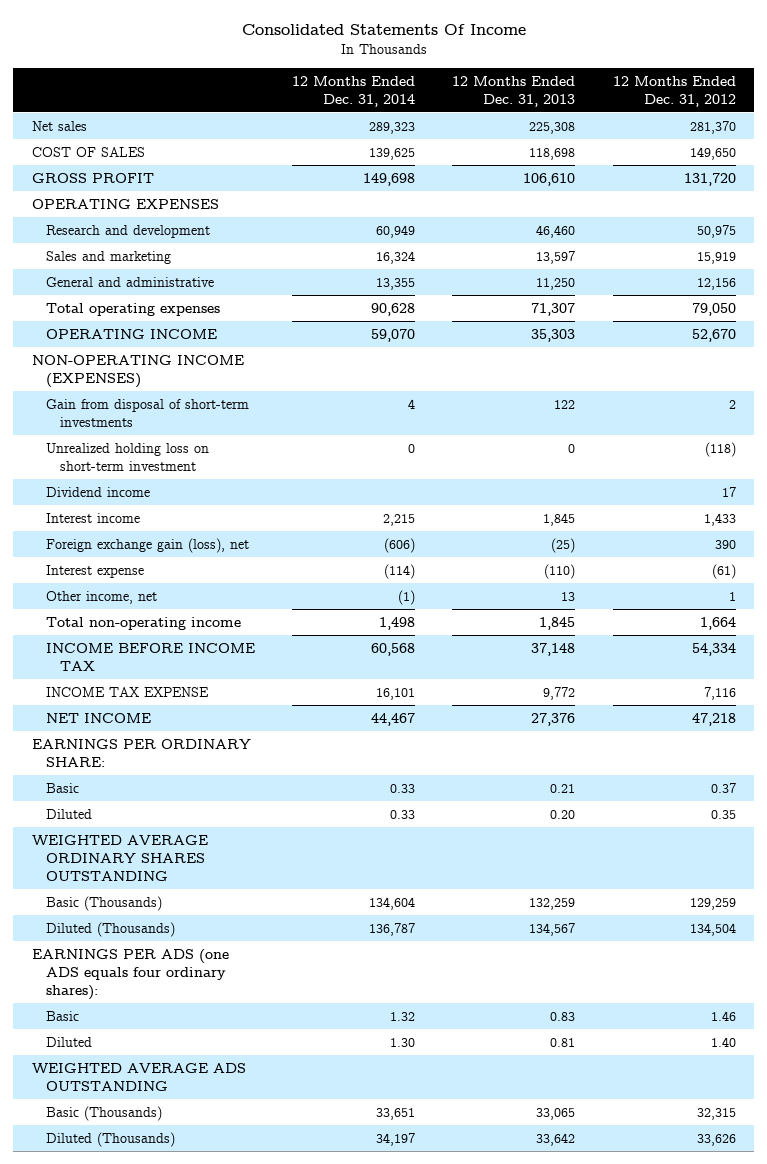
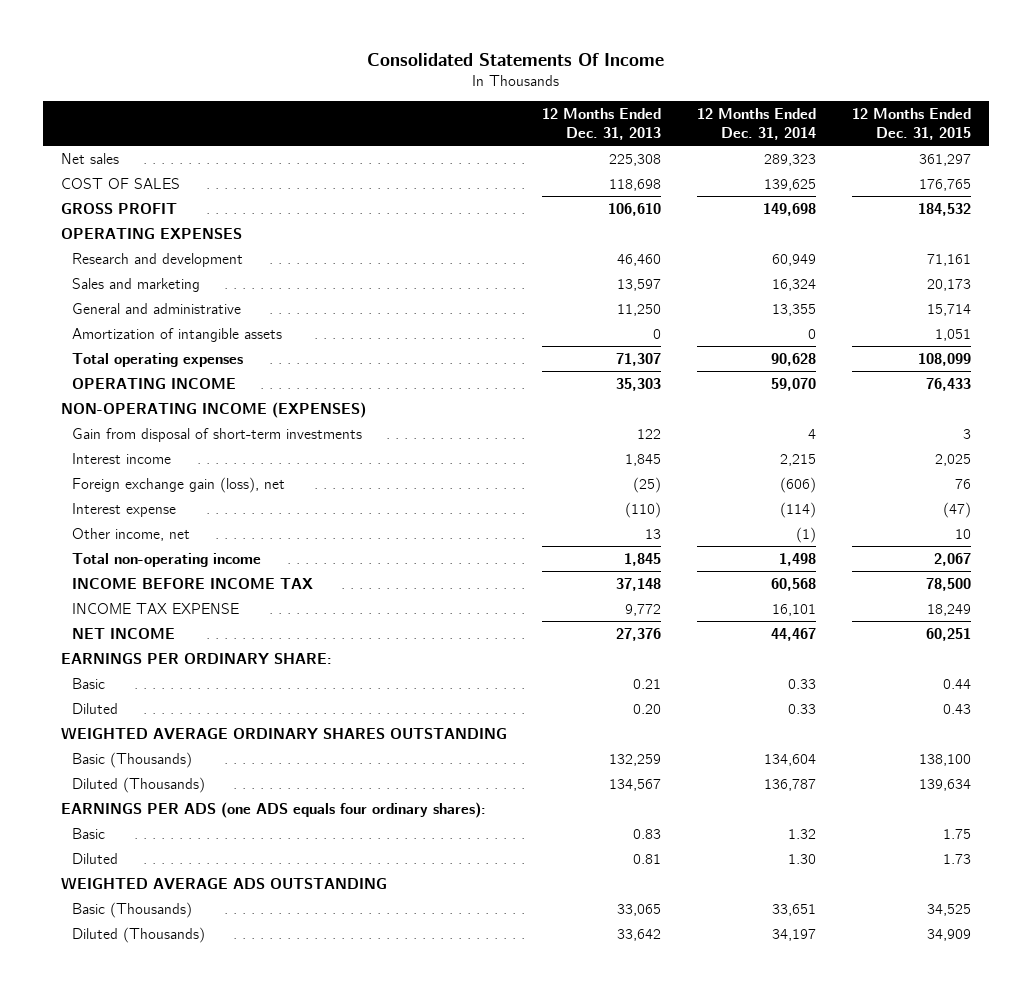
[612,75,736,107] 12 Months Ended Dec. 31, 2012 -> none
none -> [852,108,972,140] 12 Months Ended Dec. 31, 2015
none -> [72,327,283,342] Amortization of intangible assets
[45,442,209,471] Unrealized holding loss on short-term investment -> none
[45,486,150,497] Dividend income -> none

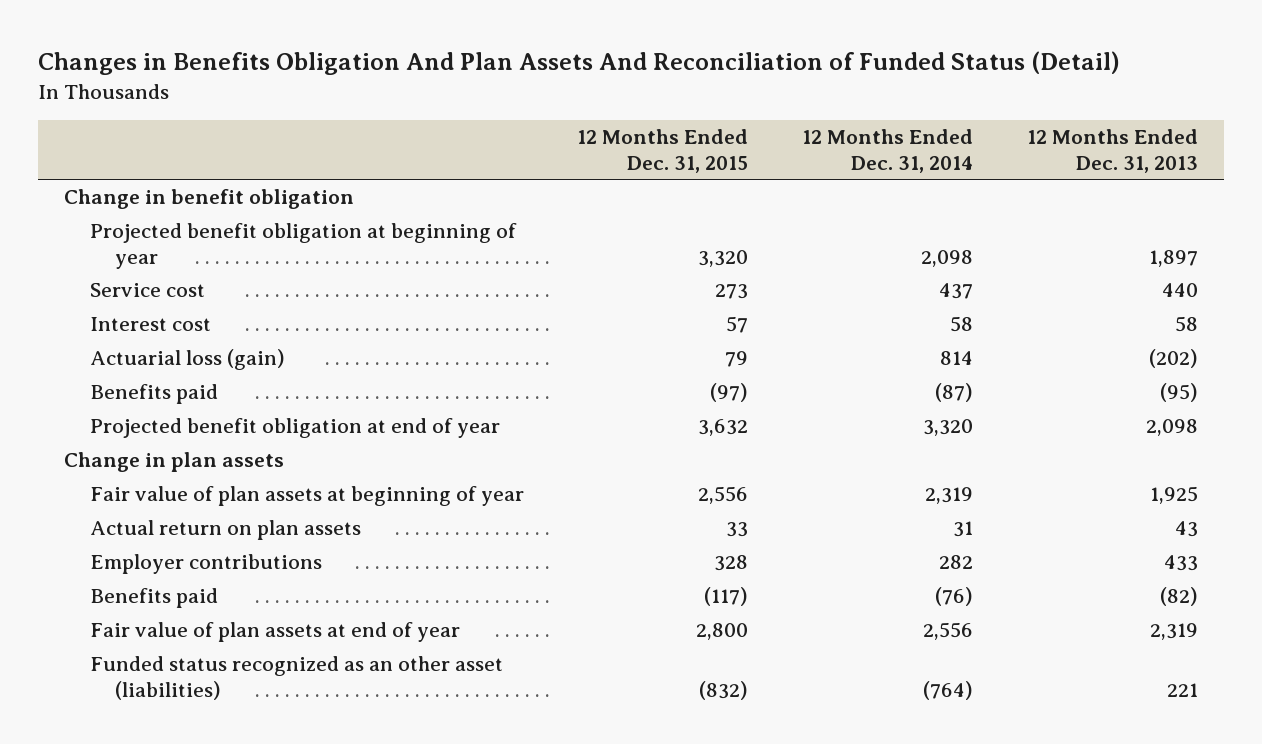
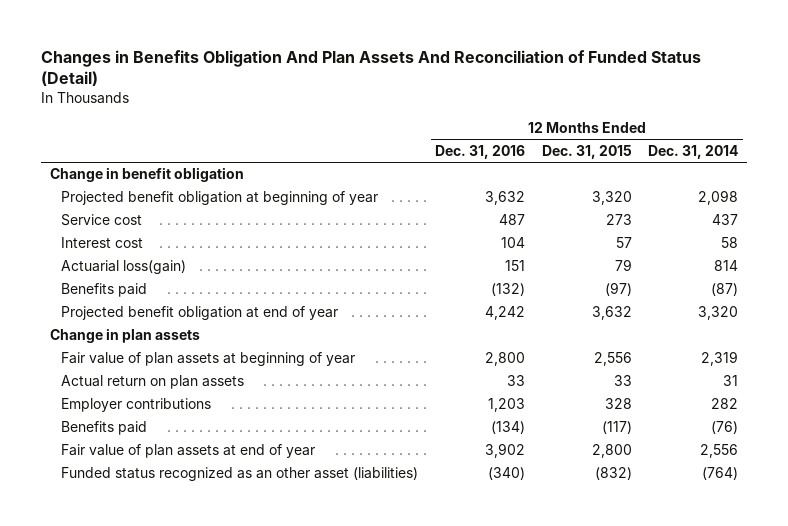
[1026,129,1198,174] 12 Months Ended Dec. 31, 2013 -> none
none -> [435,145,526,160] Dec. 31, 2016
[89,349,285,371] Actuarial loss (gain) -> [61,260,187,275] Actuarial loss(gain)

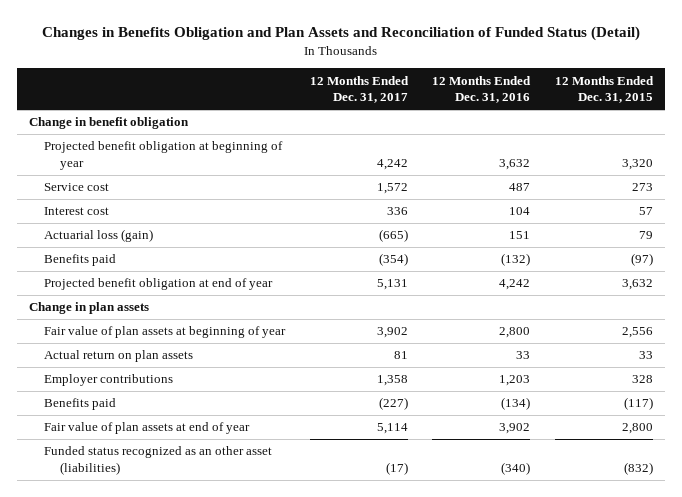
[41,49,702,87] Changes in Benefits Obligation And Plan Assets And Reconciliation of Funded Status (Detail) -> [41,26,640,42] Changes in Benefits Obligation and Plan Assets and Reconciliation of Funded Status (Detail)
[648,145,739,160] Dec. 31, 2014 -> none
none -> [309,75,409,104] 12 Months Ended Dec. 31, 2017
[61,260,187,275] Actuarial loss(gain) -> [44,229,154,243] Actuarial loss (gain)

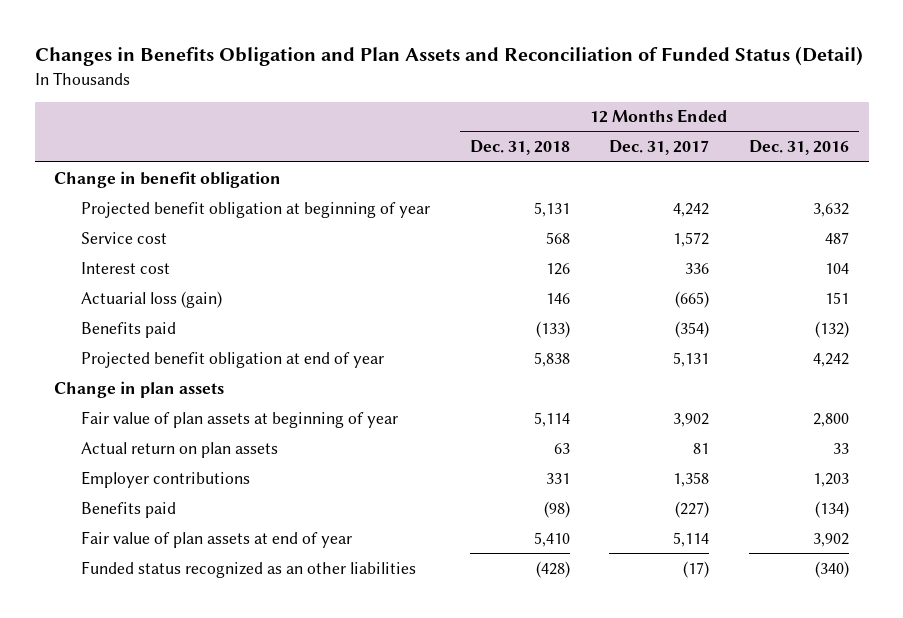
[554,75,654,104] 12 Months Ended Dec. 31, 2015 -> none
none -> [469,140,570,156] Dec. 31, 2018
[44,446,273,476] Funded status recognized as an other asset (liabilities) -> [81,560,417,578] Funded status recognized as an other liabilities

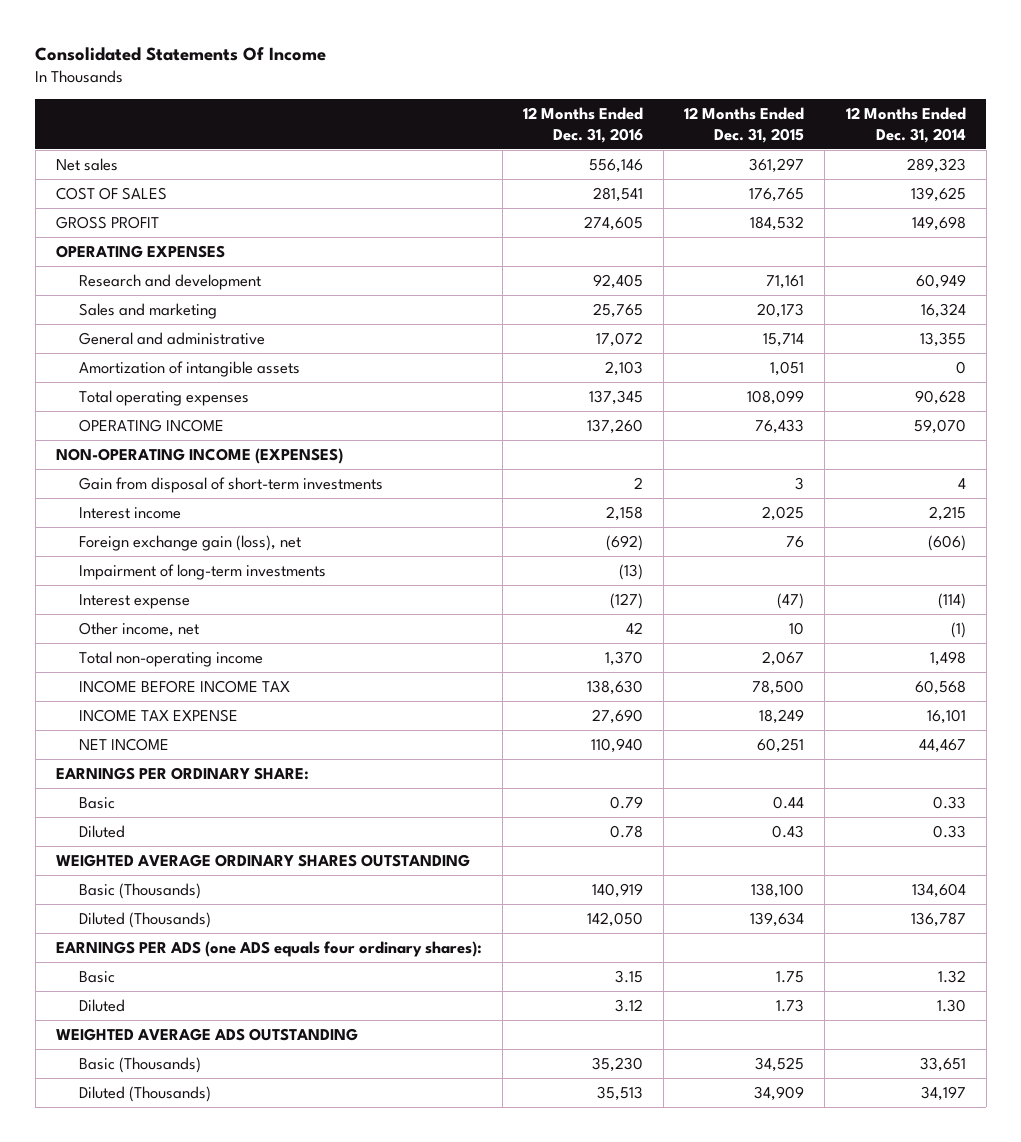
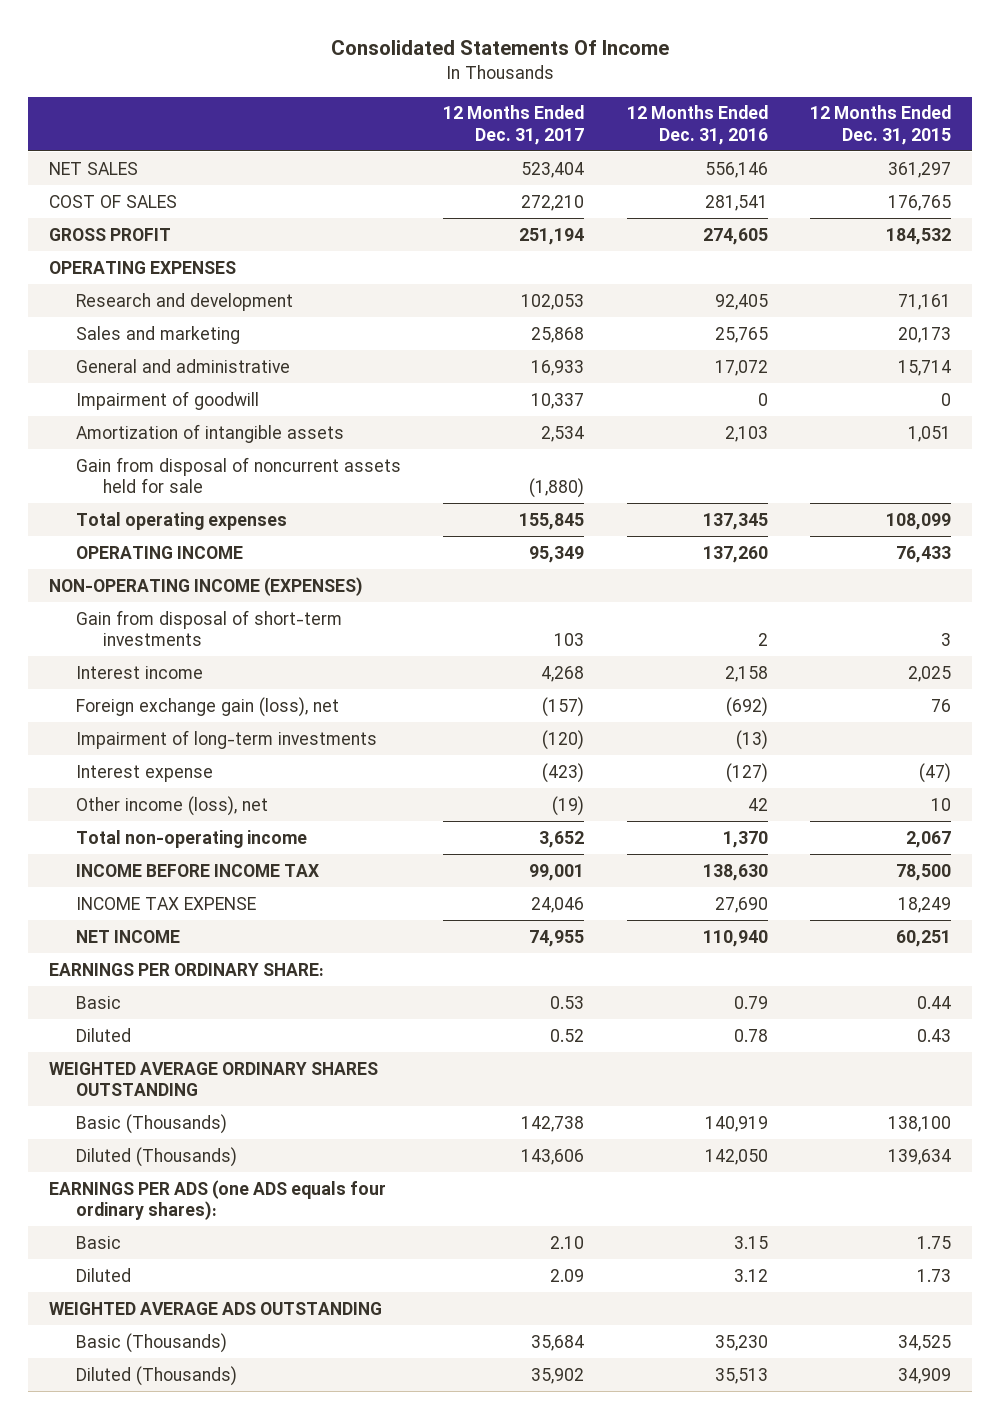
[845,106,966,143] 12 Months Ended Dec. 31, 2014 -> none
none -> [443,105,585,145] 12 Months Ended Dec. 31, 2017
[55,157,118,171] Net sales -> [49,161,139,175] NET SALES
none -> [76,390,260,410] Impairment of goodwill
none -> [76,456,402,493] Gain from disposal of noncurrent assets held for sale
[79,621,200,637] Other income, net -> [76,795,269,816] Other income (loss), net

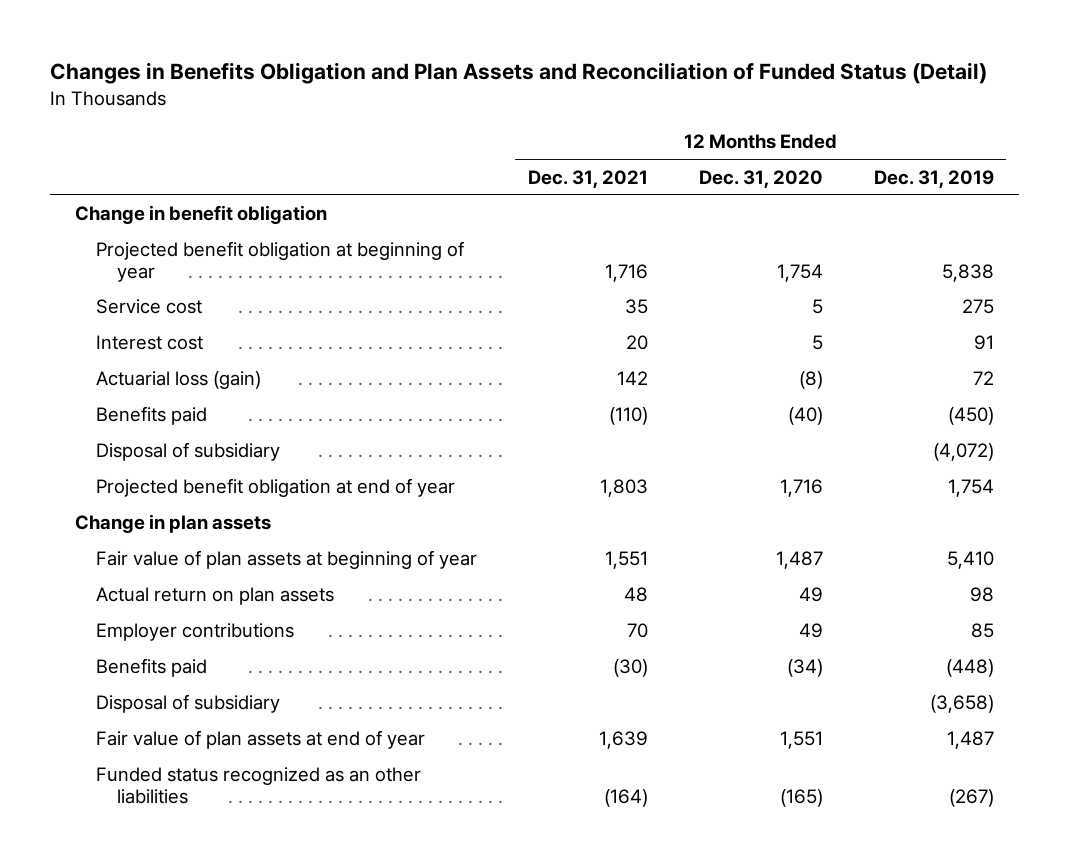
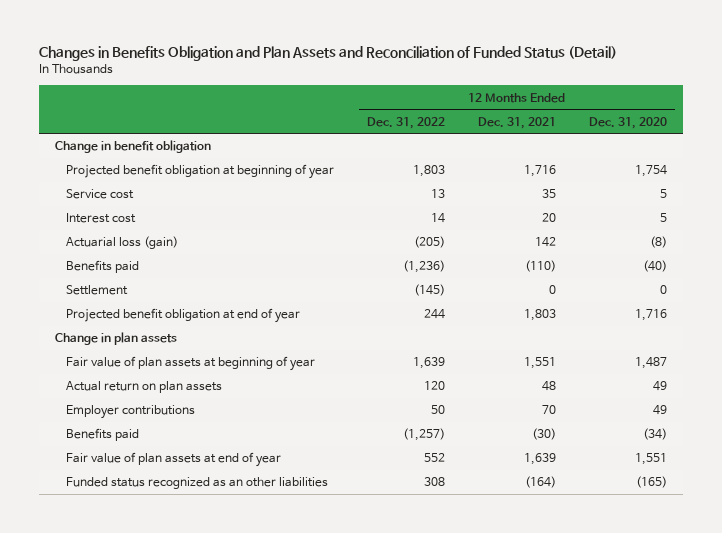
[873,169,994,188] Dec. 31, 2019 -> none
none -> [366,116,445,129] Dec. 31, 2022
[96,442,281,462] Disposal of subsidiary -> none
none -> [66,285,129,296] Settlement
[96,694,281,714] Disposal of subsidiary -> none

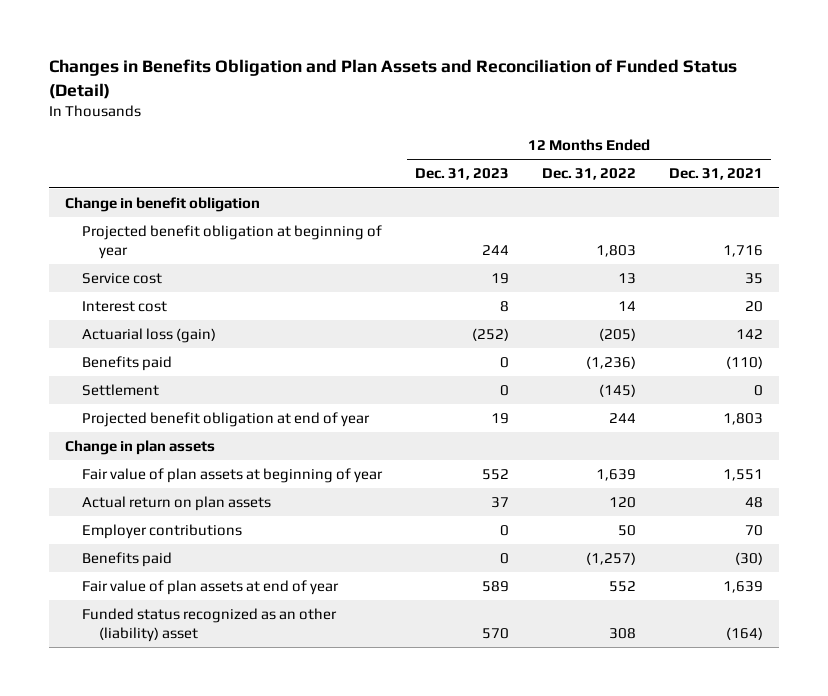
[588,116,667,129] Dec. 31, 2020 -> none
none -> [415,168,510,181] Dec. 31, 2023
[66,477,329,490] Funded status recognized as an other liabilities -> [82,608,338,642] Funded status recognized as an other (liability) asset

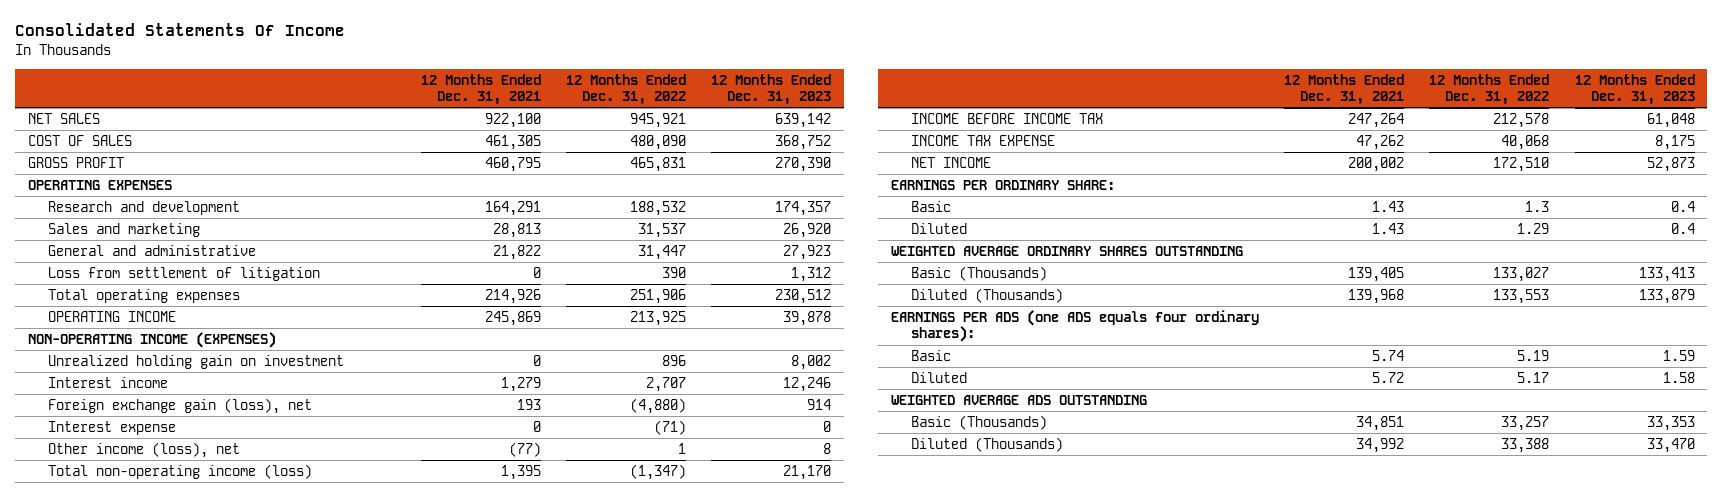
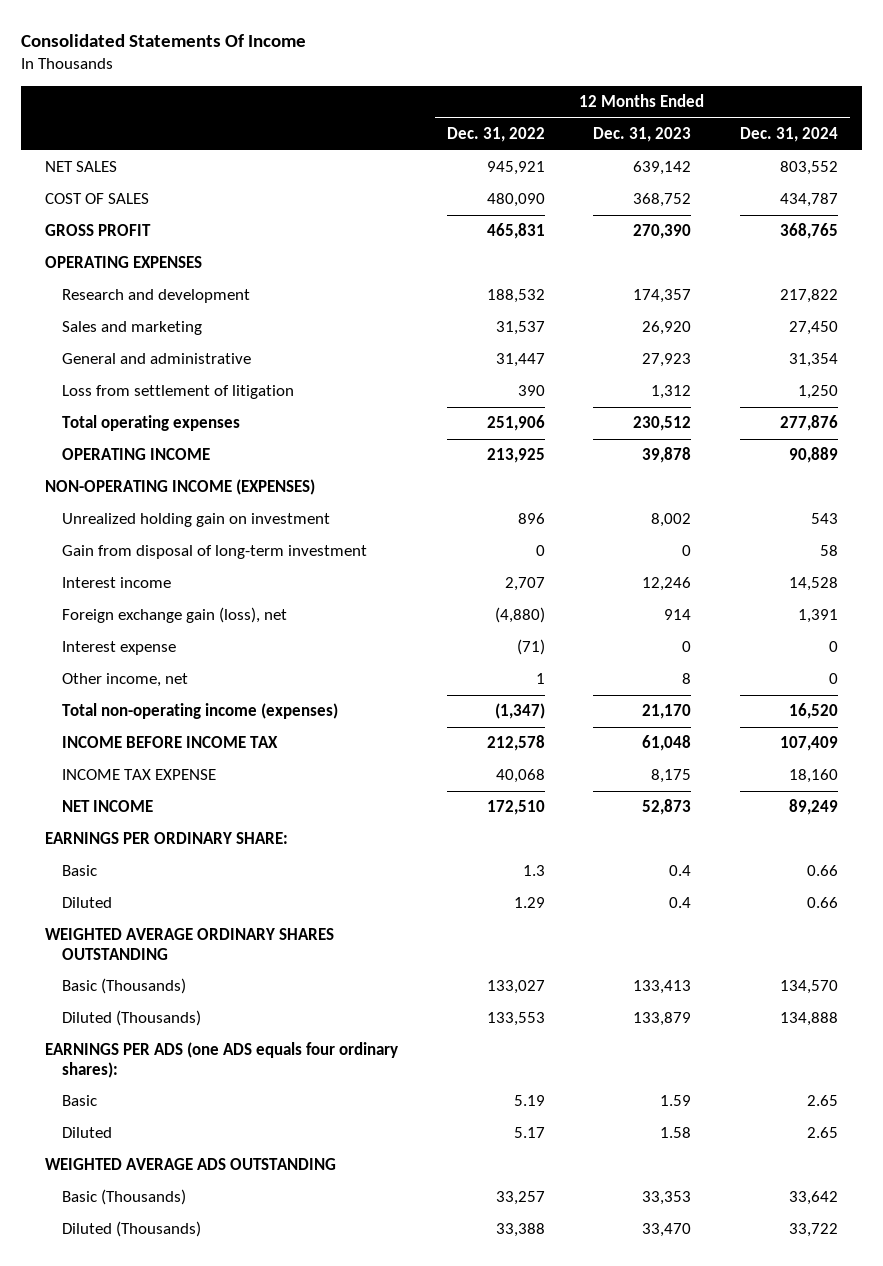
[420,73,541,106] 12 Months Ended Dec. 31, 2021 -> none
none -> [739,127,838,143] Dec. 31, 2024
none -> [62,545,368,560] Gain from disposal of long-term investment
[47,441,240,458] Other income (loss), net -> [62,673,189,688] Other income, net
[47,463,312,479] Total non-operating income (loss) -> [62,703,339,720] Total non-operating income (expenses)

